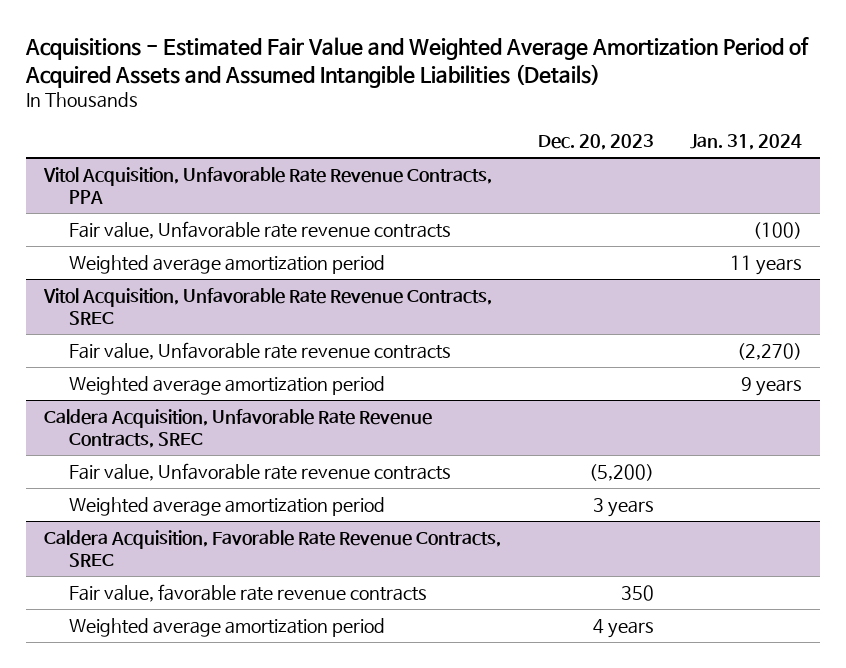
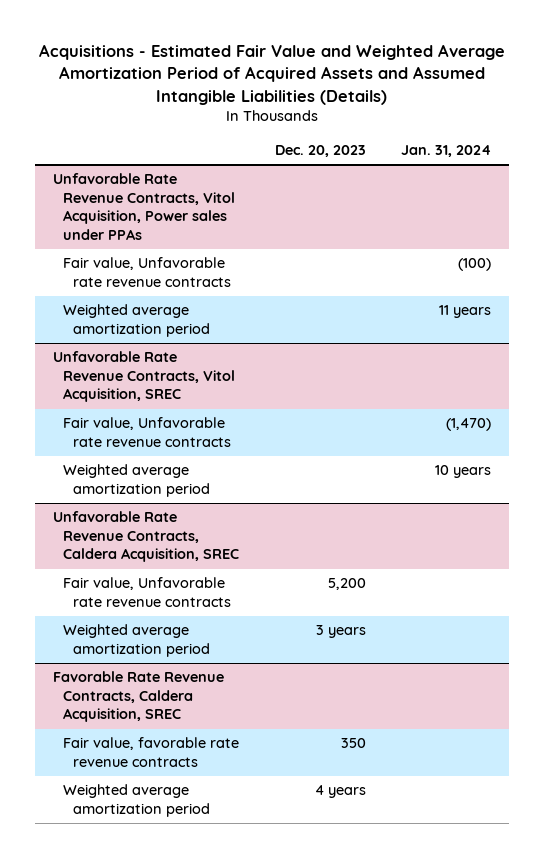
[43,166,493,205] Vitol Acquisition, Unfavorable Rate Revenue Contracts, PPA -> [52,173,236,240] Unfavorable Rate Revenue Contracts, Vitol Acquisition, Power sales under PPAs
[43,287,493,326] Vitol Acquisition, Unfavorable Rate Revenue Contracts, SREC -> [52,351,236,403] Unfavorable Rate Revenue Contracts, Vitol Acquisition, SREC
[736,342,802,360] (2,270) -> [446,418,492,432] (1,470)
[740,376,802,396] 9 years -> [435,465,492,479] 10 years
[44,408,433,449] Caldera Acquisition, Unfavorable Rate Revenue Contracts, SREC -> [52,511,240,563] Unfavorable Rate Revenue Contracts, Caldera Acquisition, SREC
[588,463,654,481] (5,200) -> [327,578,366,591] 5,200
[44,529,502,568] Caldera Acquisition, Favorable Rate Revenue Contracts, SREC -> [52,671,224,723] Favorable Rate Revenue Contracts, Caldera Acquisition, SREC

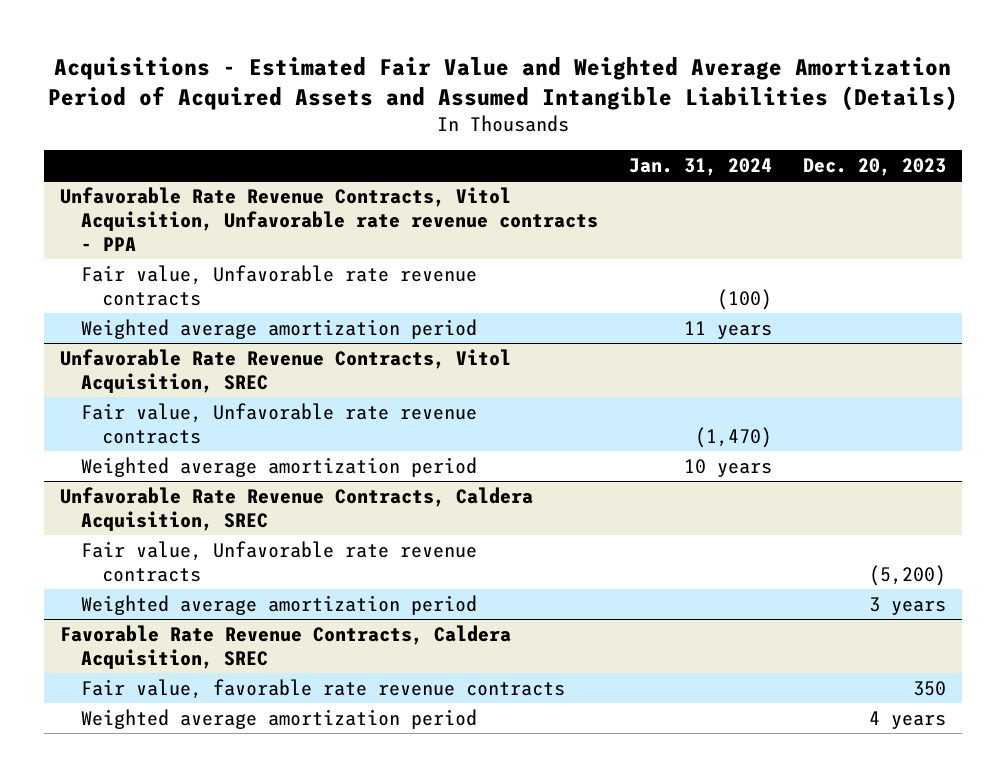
[52,173,236,240] Unfavorable Rate Revenue Contracts, Vitol Acquisition, Power sales under PPAs -> [59,186,598,251] Unfavorable Rate Revenue Contracts, Vitol Acquisition, Unfavorable rate revenue contracts - PPA
[327,578,366,591] 5,200 -> [869,564,947,586] (5,200)

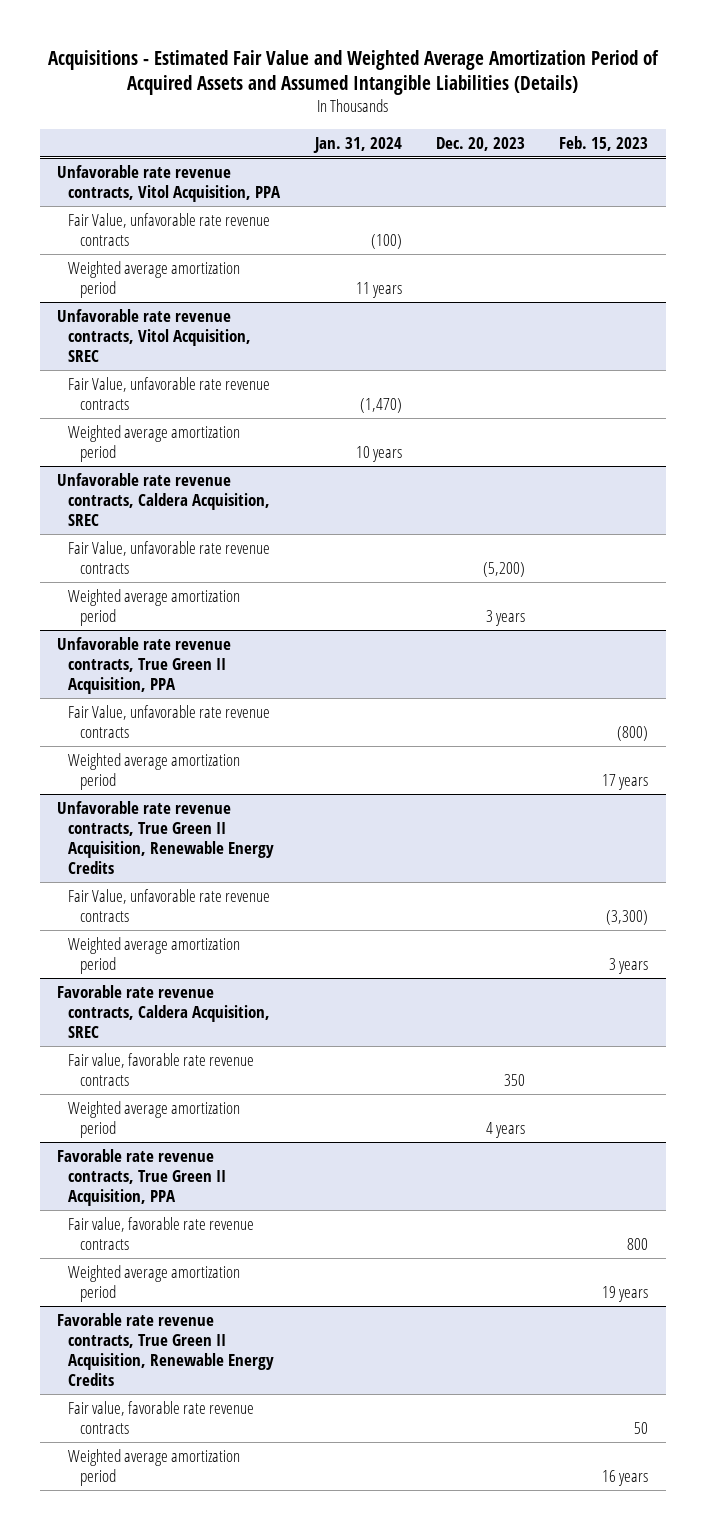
none -> [559,135,649,151] Feb. 15, 2023
[59,186,598,251] Unfavorable Rate Revenue Contracts, Vitol Acquisition, Unfavorable rate revenue contracts - PPA -> [56,164,282,202] Unfavorable rate revenue contracts, Vitol Acquisition, PPA
[80,264,477,306] Fair value, Unfavorable rate revenue contracts -> [68,212,271,246] Fair Value, unfavorable rate revenue contracts
[59,348,511,393] Unfavorable Rate Revenue Contracts, Vitol Acquisition, SREC -> [56,308,252,363] Unfavorable rate revenue contracts, Vitol Acquisition, SREC
[80,402,477,444] Fair value, Unfavorable rate revenue contracts -> [68,376,271,410] Fair Value, unfavorable rate revenue contracts
[59,486,533,531] Unfavorable Rate Revenue Contracts, Caldera Acquisition, SREC -> [56,472,271,527] Unfavorable rate revenue contracts, Caldera Acquisition, SREC
[80,540,477,582] Fair value, Unfavorable rate revenue contracts -> [68,540,271,574] Fair Value, unfavorable rate revenue contracts
none -> [56,636,231,695] Unfavorable rate revenue contracts, True Green II Acquisition, PPA
none -> [68,704,271,738] Fair Value, unfavorable rate revenue contracts
none -> [68,752,241,790] Weighted average amortization period
none -> [56,800,275,875] Unfavorable rate revenue contracts, True Green II Acquisition, Renewable Energy Credits
none -> [68,888,271,922] Fair Value, unfavorable rate revenue contracts
none -> [68,936,241,974] Weighted average amortization period
[59,624,511,669] Favorable Rate Revenue Contracts, Caldera Acquisition, SREC -> [56,984,271,1039] Favorable rate revenue contracts, Caldera Acquisition, SREC
none -> [56,1148,227,1207] Favorable rate revenue contracts, True Green II Acquisition, PPA
none -> [68,1216,255,1250] Fair value, favorable rate revenue contracts
none -> [68,1264,241,1302] Weighted average amortization period
none -> [56,1312,275,1387] Favorable rate revenue contracts, True Green II Acquisition, Renewable Energy Credits
none -> [68,1400,255,1434] Fair value, favorable rate revenue contracts
none -> [68,1448,241,1486] Weighted average amortization period

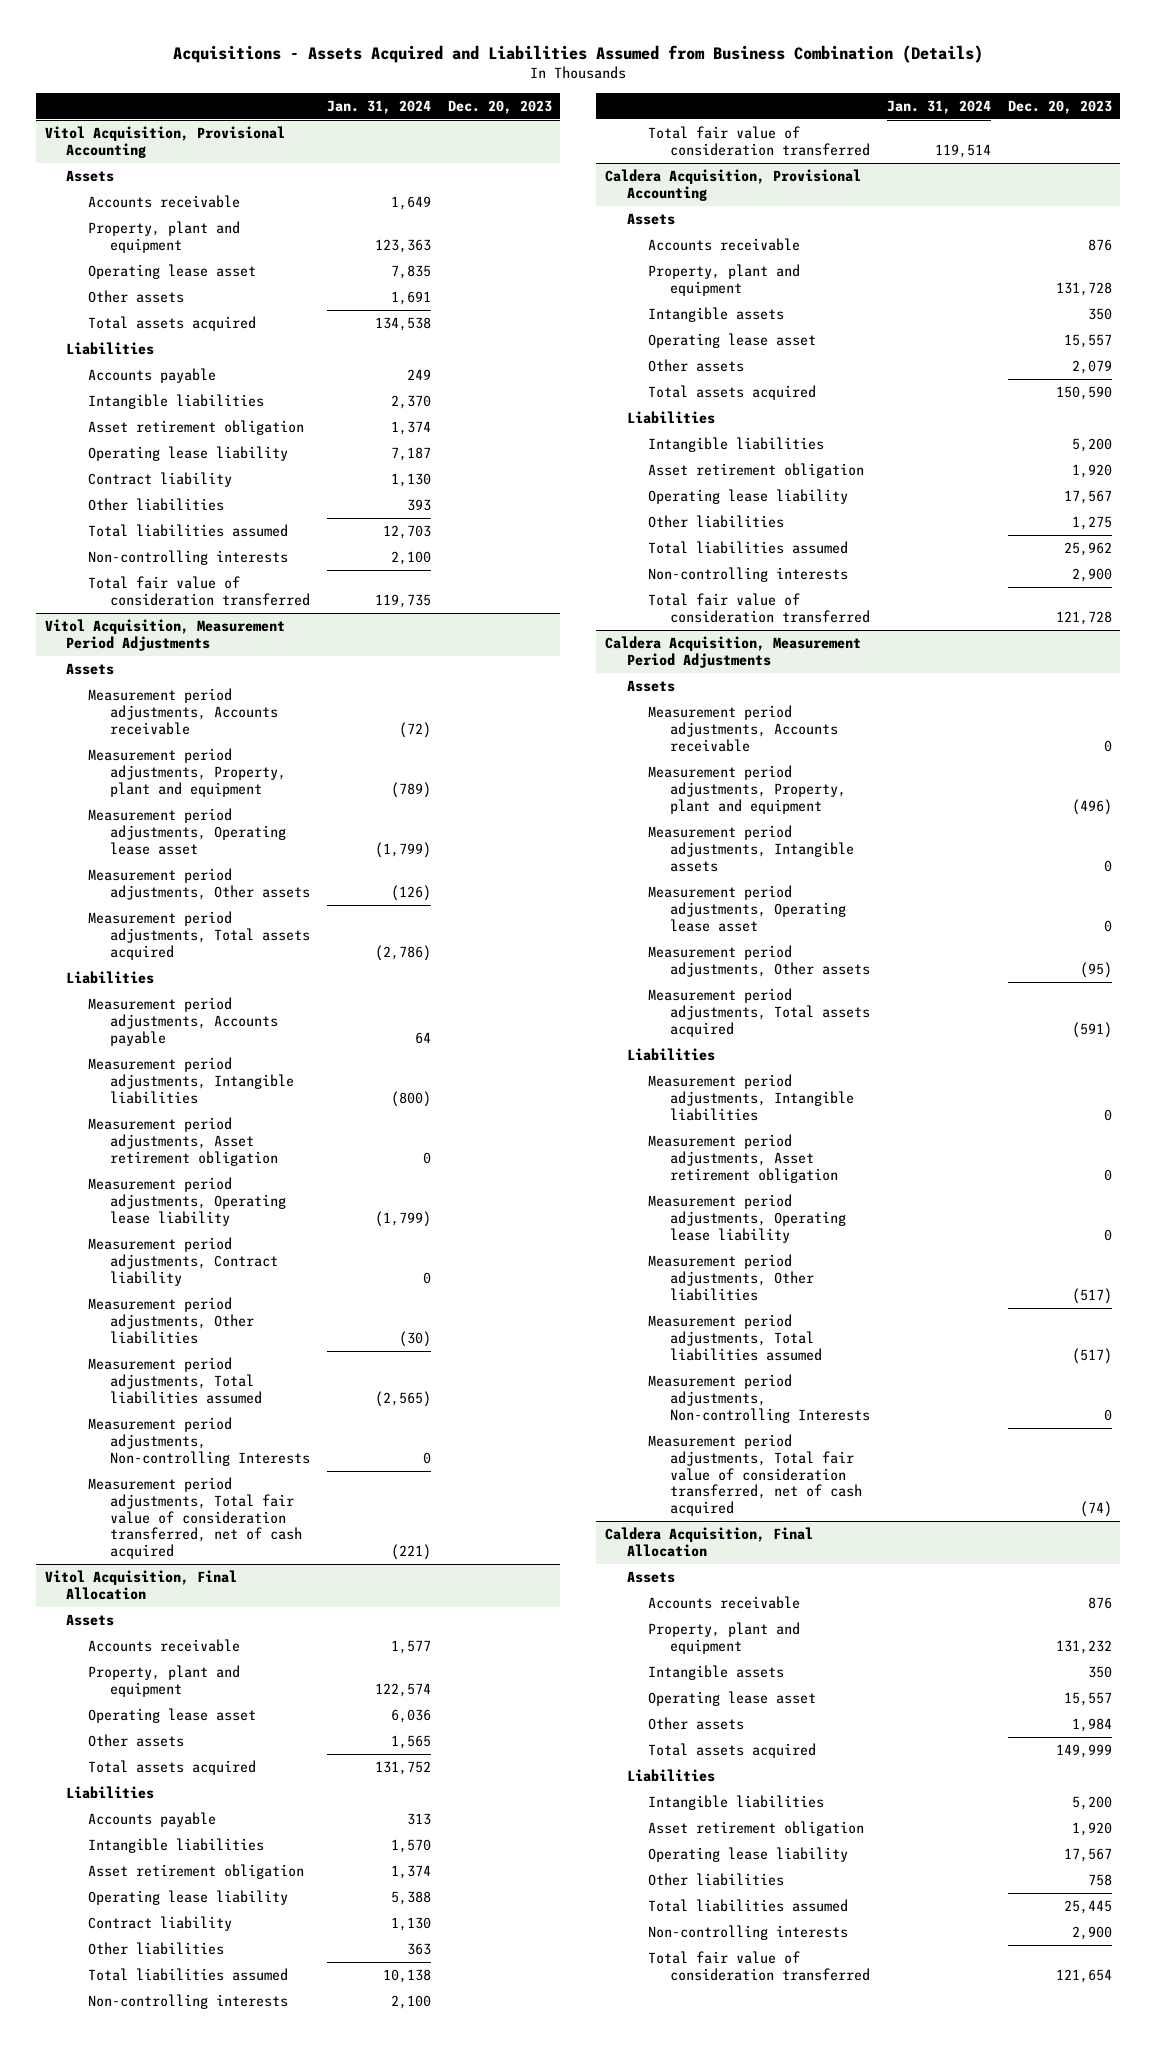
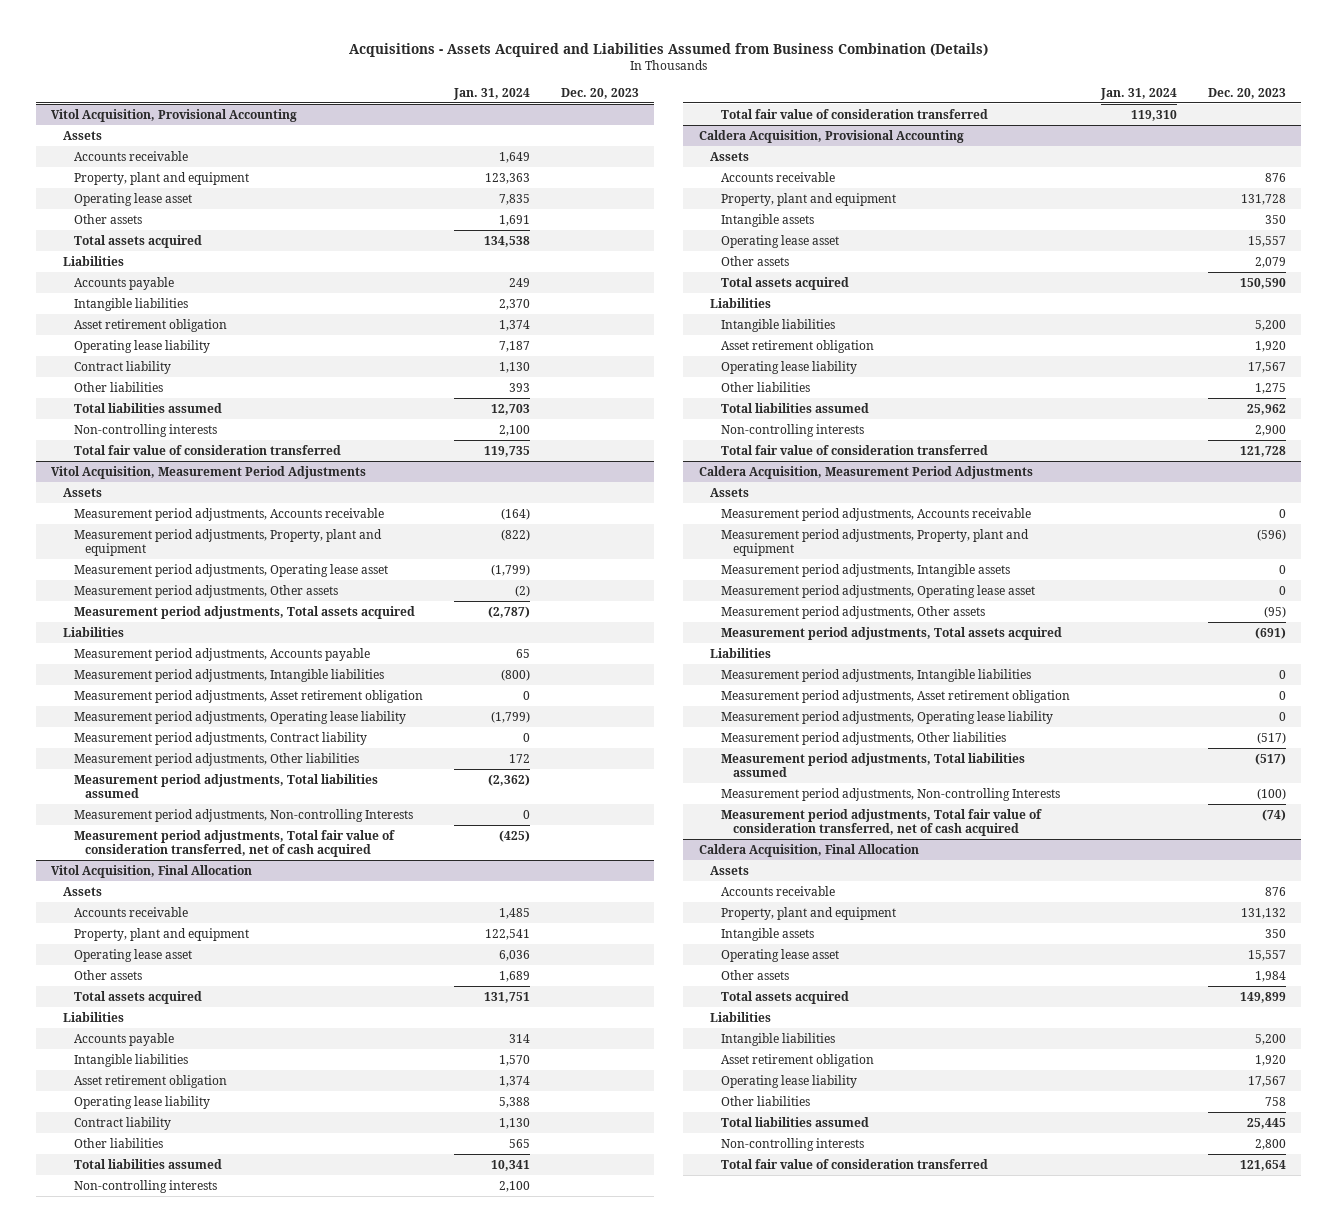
[398,721,431,738] (72) -> [500,507,530,520] (164)
[390,781,431,798] (789) -> [500,528,530,541] (822)
[390,884,431,901] (126) -> [514,584,530,597] (2)
[374,944,431,961] (2,786) -> [487,605,530,618] (2,787)
[414,1031,431,1044] 64 -> [515,648,530,658] 65
[398,1330,431,1347] (30) -> [508,753,530,763] 172
[374,1390,431,1407] (2,565) -> [487,773,530,786] (2,362)
[390,1544,431,1561] (221) -> [498,829,530,842] (425)
[390,1640,431,1655] 1,577 -> [498,907,530,919] 1,485
[374,1682,431,1697] 122,574 -> [484,928,530,940] 122,541
[390,1735,431,1750] 1,565 -> [498,970,530,982] 1,689
[374,1761,431,1776] 131,752 -> [483,991,530,1003] 131,751
[406,1813,431,1826] 313 -> [508,1033,530,1043] 314
[406,1943,431,1956] 363 -> [508,1138,530,1148] 565
[382,1969,431,1984] 10,138 -> [490,1159,530,1171] 10,341
[934,143,991,158] 119,514 -> [1131,109,1178,121] 119,310
[1071,798,1112,815] (496) -> [1257,528,1287,541] (596)
[1071,1021,1112,1038] (591) -> [1255,626,1287,639] (691)
[1103,1408,1112,1421] 0 -> [1257,787,1287,800] (100)
[1055,1639,1112,1654] 131,232 -> [1241,907,1287,919] 131,132
[1055,1744,1112,1759] 149,999 -> [1240,991,1287,1003] 149,899
[1071,1926,1112,1941] 2,900 -> [1255,1138,1287,1150] 2,800

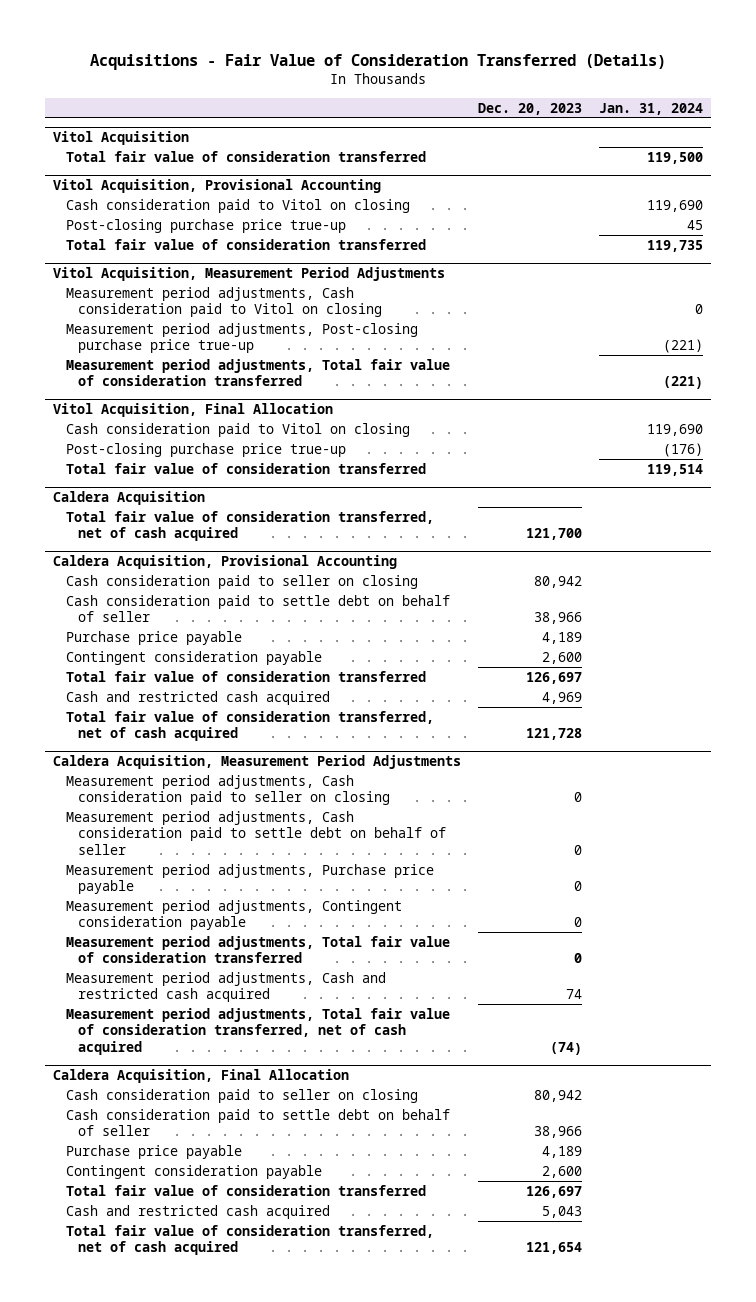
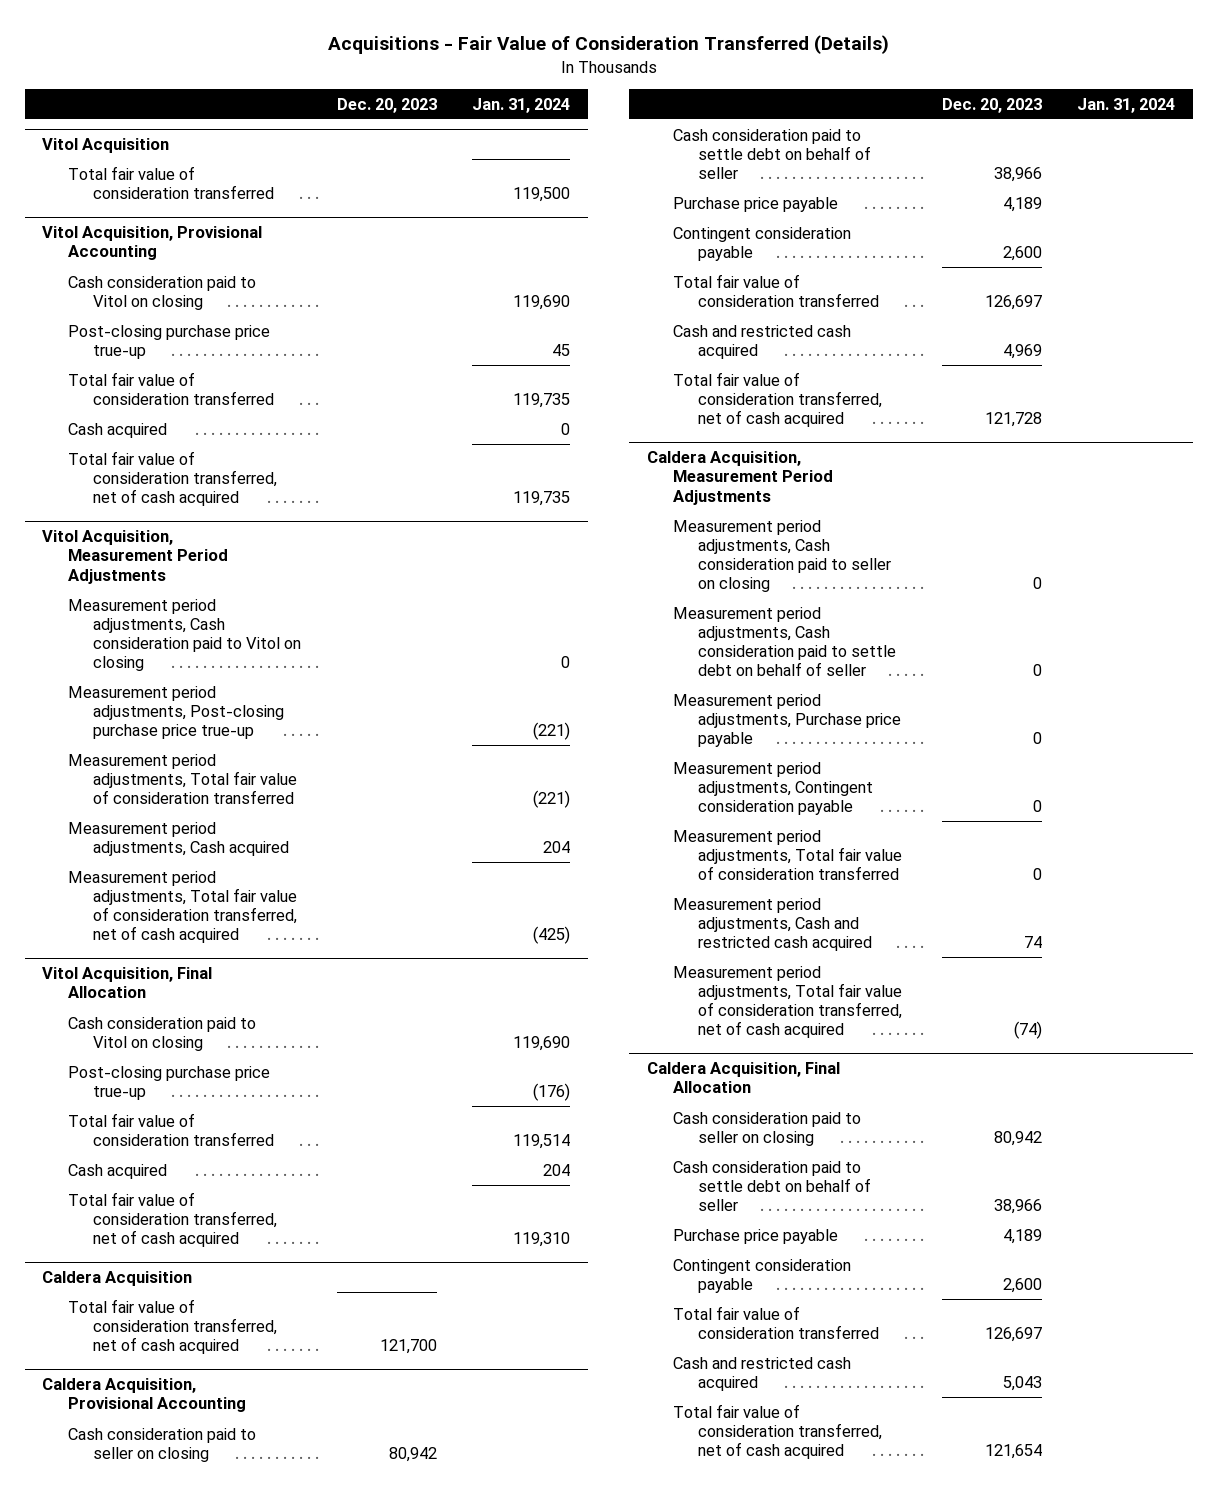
none -> [67,422,167,438] Cash acquired
none -> [67,450,278,507] Total fair value of consideration transferred, net of cash acquired
none -> [67,821,290,856] Measurement period adjustments, Cash acquired
none -> [67,870,298,944] Measurement period adjustments, Total fair value of consideration transferred, net of cash acquired
none -> [67,1163,167,1179] Cash acquired
none -> [67,1191,278,1248] Total fair value of consideration transferred, net of cash acquired

